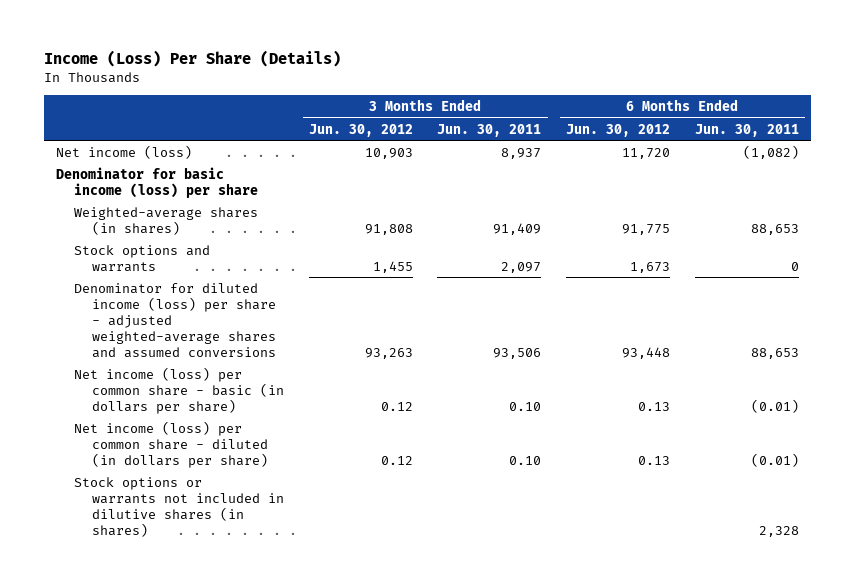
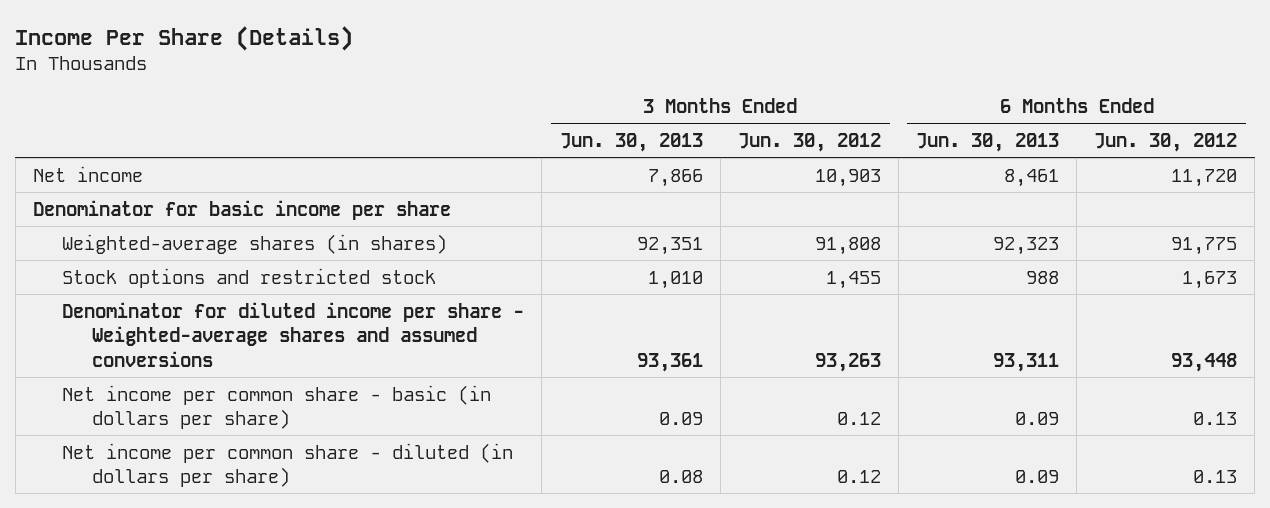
[44,50,342,68] Income (Loss) Per Share (Details) -> [15,25,354,51] Income Per Share (Details)
[437,123,542,137] Jun. 30, 2011 -> none
[694,123,799,137] Jun. 30, 2011 -> none
none -> [559,132,703,152] Jun. 30, 2013
none -> [915,132,1059,152] Jun. 30, 2013
[56,144,193,159] Net income (loss) -> [32,165,143,182] Net income
[56,166,259,198] Denominator for basic income (loss) per share -> [32,199,451,220] Denominator for basic income per share
[74,476,285,537] Stock options or warrants not included in dilutive shares (in shares) -> none
[74,244,211,272] Stock options and warrants -> [62,267,437,288] Stock options and restricted stock
[74,282,277,358] Denominator for diluted income (loss) per share - adjusted weighted-average shares and assumed conversions -> [62,301,525,367] Denominator for diluted income per share - Weighted-average shares and assumed conversions
[74,366,285,414] Net income (loss) per common share - basic (in dollars per share) -> [62,384,492,430] Net income per common share - basic (in dollars per share)
[74,420,269,468] Net income (loss) per common share - diluted (in dollars per share) -> [62,442,514,488] Net income per common share - diluted (in dollars per share)

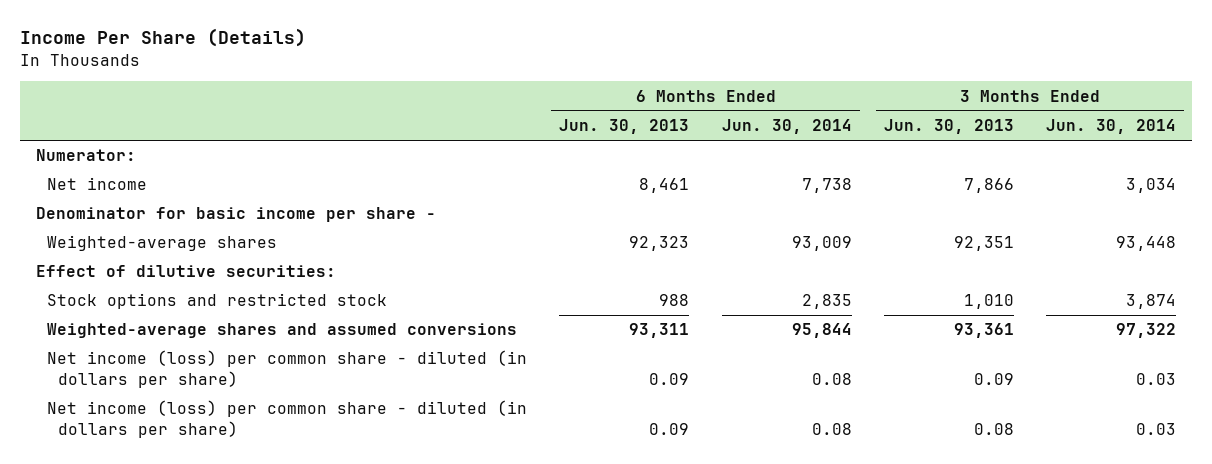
[737,132,881,152] Jun. 30, 2012 -> none
[1094,132,1238,152] Jun. 30, 2012 -> none
none -> [721,119,852,135] Jun. 30, 2014
none -> [1046,119,1177,135] Jun. 30, 2014
none -> [36,149,137,162] Numerator:
[32,199,451,220] Denominator for basic income per share -> [36,207,437,223] Denominator for basic income per share -
[62,233,448,254] Weighted-average shares (in shares) -> [47,235,278,252] Weighted-average shares
none -> [36,265,337,278] Effect of dilutive securities:
[62,301,525,367] Denominator for diluted income per share - Weighted-average shares and assumed conversions -> [47,323,518,339] Weighted-average shares and assumed conversions
[62,384,492,430] Net income per common share - basic (in dollars per share) -> [47,350,528,388] Net income (loss) per common share - diluted (in dollars per share)
[62,442,514,488] Net income per common share - diluted (in dollars per share) -> [47,400,528,438] Net income (loss) per common share - diluted (in dollars per share)

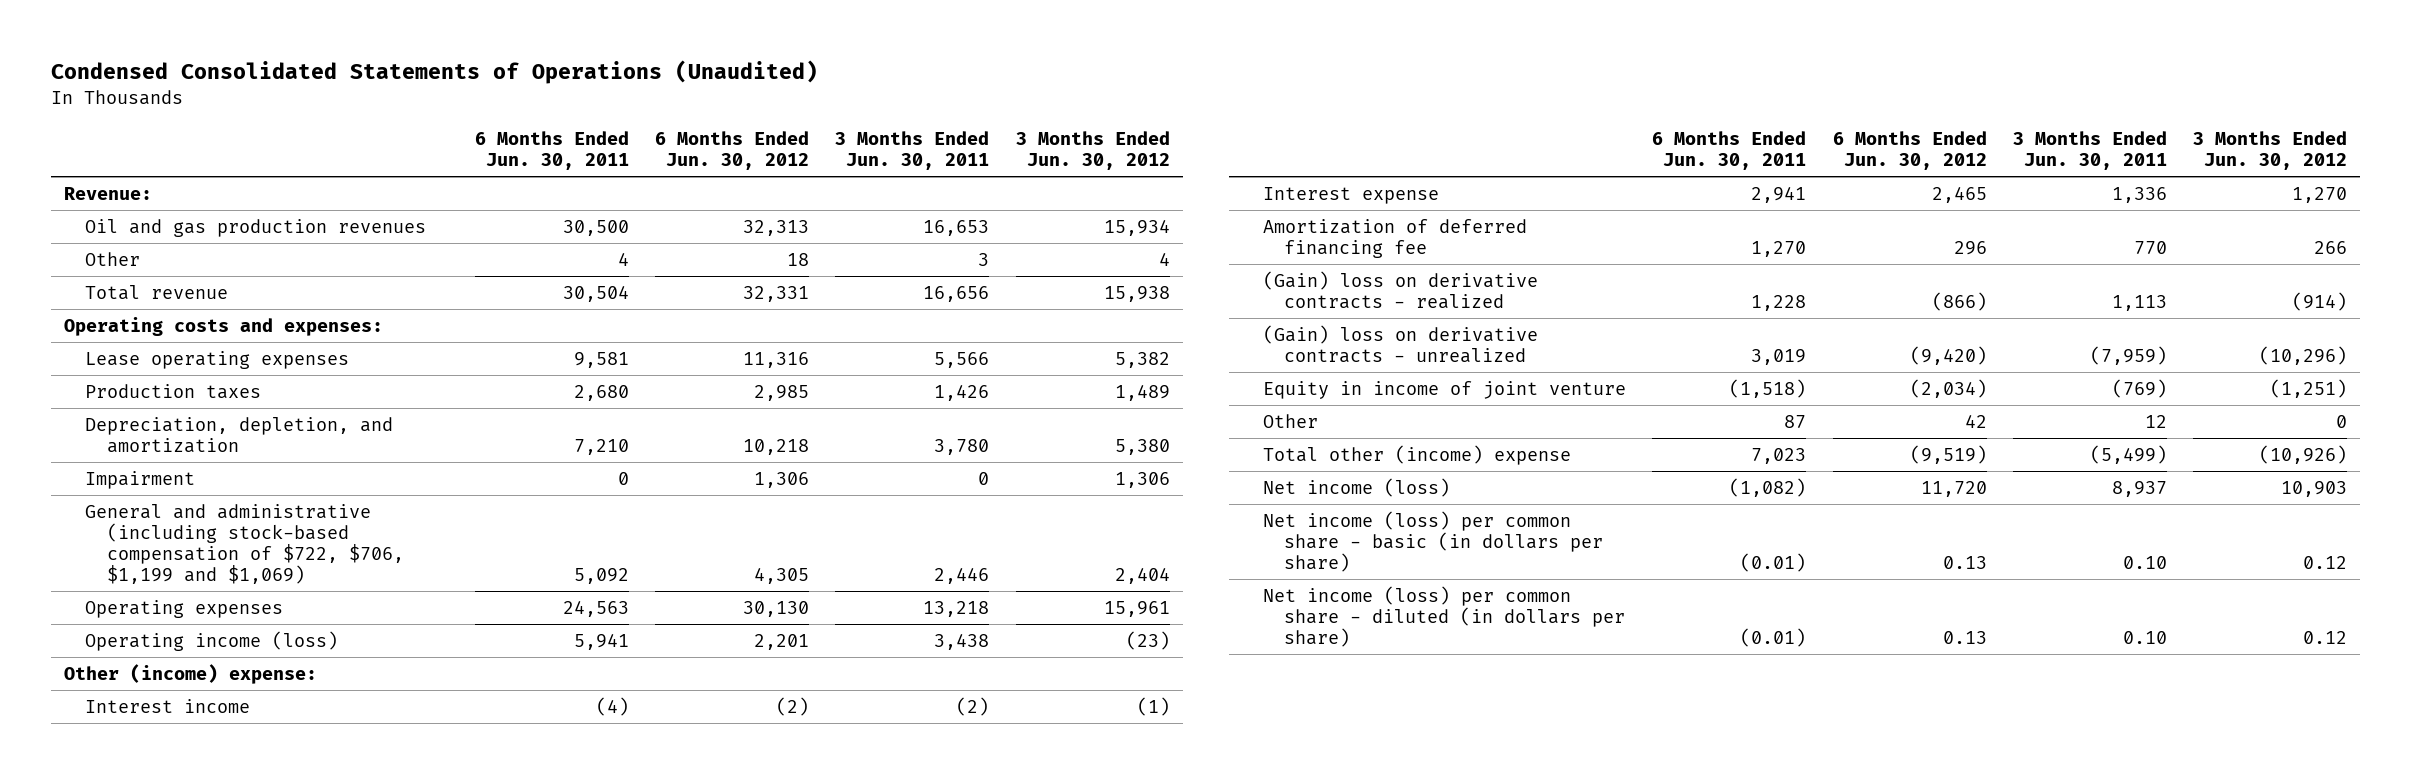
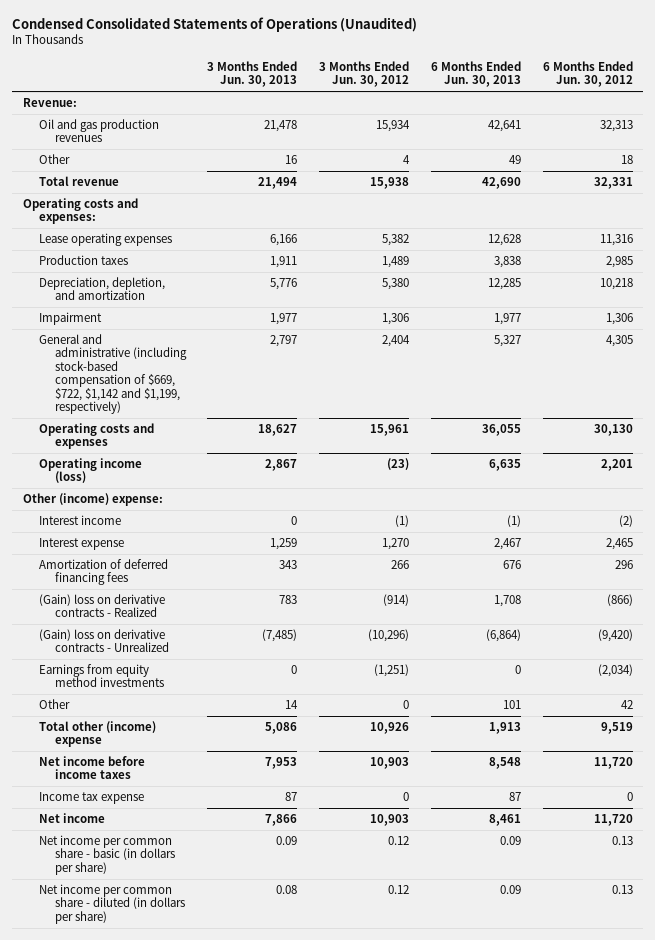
[474,131,629,171] 6 Months Ended Jun. 30, 2011 -> none
[835,131,990,171] 3 Months Ended Jun. 30, 2011 -> none
none -> [207,60,298,88] 3 Months Ended Jun. 30, 2013
none -> [430,60,521,88] 6 Months Ended Jun. 30, 2013
[85,503,404,585] General and administrative (including stock-based compensation of $722, $706, $1,199 and $1,069) -> [38,334,187,414] General and administrative (including stock-based compensation of $669, $722, $1,142 and $1,199, respectively)
[85,599,284,618] Operating expenses -> [38,423,154,450] Operating costs and expenses
[1262,218,1527,259] Amortization of deferred financing fee -> [38,559,168,586] Amortization of deferred financing fees
[1262,270,1538,310] (Gain) loss on derivative contracts - realized -> [38,594,165,618] (Gain) loss on derivative contracts - Realized
[1262,324,1538,364] (Gain) loss on derivative contracts - unrealized -> [38,629,169,653] (Gain) loss on derivative contracts - Unrealized
[1262,380,1626,399] Equity in income of joint venture -> [38,664,164,688] Earnings from equity method investments
[1909,444,1987,464] (9,519) -> [600,722,633,735] 9,519
[2259,444,2348,464] (10,926) -> [370,722,410,735] 10,926
none -> [38,756,145,780] Net income before income taxes
none -> [38,792,144,805] Income tax expense
[1262,477,1450,497] Net income (loss) -> [38,813,105,824] Net income
[1262,510,1604,573] Net income (loss) per common share - basic (in dollars per share) -> [38,835,175,875] Net income per common share - basic (in dollars per share)
[1262,585,1626,648] Net income (loss) per common share - diluted (in dollars per share) -> [38,884,185,924] Net income per common share - diluted (in dollars per share)

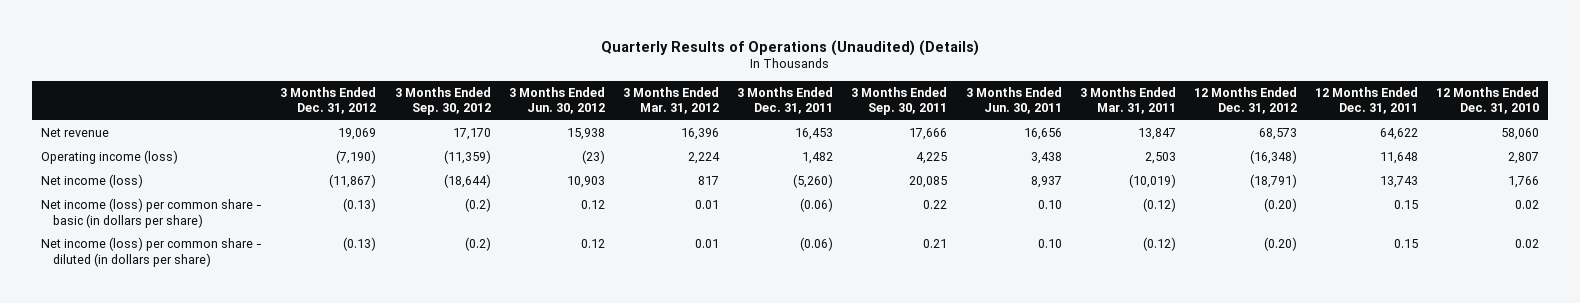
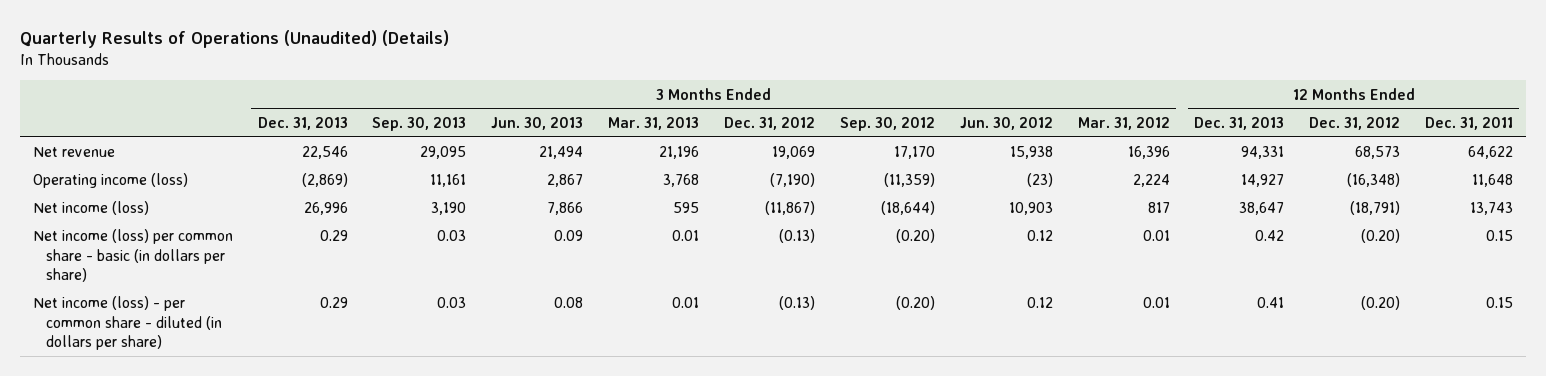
[737,87,834,115] 3 Months Ended Dec. 31, 2011 -> none
[851,87,948,116] 3 Months Ended Sep. 30, 2011 -> none
[965,87,1062,115] 3 Months Ended Jun. 30, 2011 -> none
[1079,87,1176,115] 3 Months Ended Mar. 31, 2011 -> none
[1436,87,1540,115] 12 Months Ended Dec. 31, 2010 -> none
none -> [257,116,348,130] Dec. 31, 2013
none -> [372,116,467,131] Sep. 30, 2013
none -> [491,116,584,130] Jun. 30, 2013
none -> [608,116,700,130] Mar. 31, 2013
none -> [1194,116,1285,130] Dec. 31, 2013
[464,198,491,213] (0.2) -> [895,229,935,244] (0.20)
[41,237,263,267] Net income (loss) per common share - diluted (in dollars per share) -> [32,296,222,350] Net income (loss) - per common share - diluted (in dollars per share)
[464,237,491,252] (0.2) -> [895,296,935,311] (0.20)

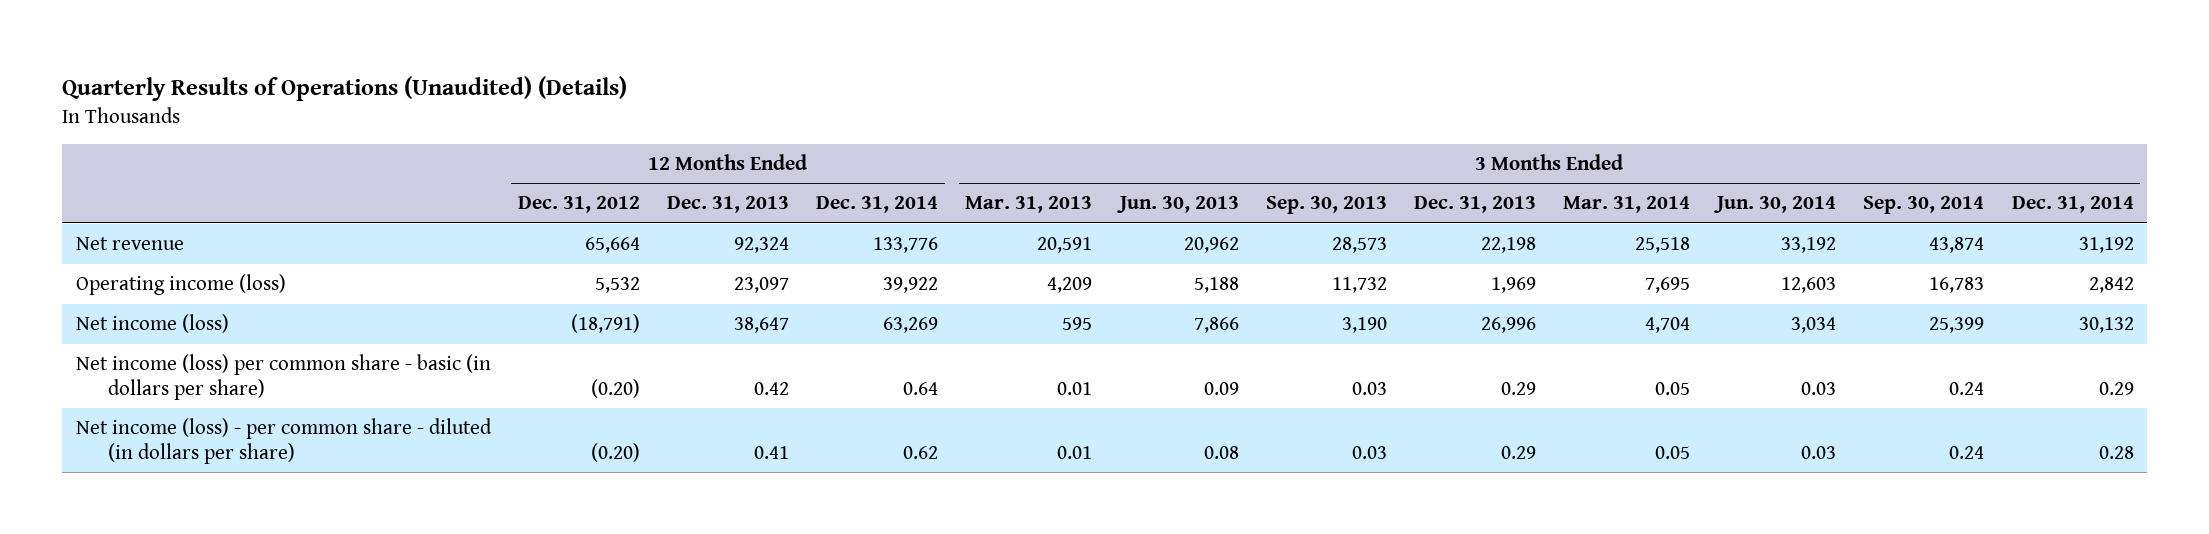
[724,116,816,130] Dec. 31, 2012 -> none
[839,116,935,131] Sep. 30, 2012 -> none
[959,116,1053,130] Jun. 30, 2012 -> none
[1077,116,1170,130] Mar. 31, 2012 -> none
[1425,116,1514,130] Dec. 31, 2011 -> none
none -> [816,196,939,214] Dec. 31, 2014
none -> [1563,196,1691,214] Mar. 31, 2014
none -> [1714,196,1837,214] Jun. 30, 2014
none -> [1863,196,1985,215] Sep. 30, 2014
none -> [2011,196,2134,214] Dec. 31, 2014
[301,146,348,160] 22,546 -> [1480,237,1536,254] 22,198
[420,146,467,160] 29,095 -> [1331,237,1387,254] 28,573
[539,146,584,160] 21,494 -> [1183,237,1239,254] 20,962
[659,146,700,160] 21,196 -> [1037,237,1093,254] 20,591
[1241,146,1285,160] 94,331 -> [734,237,790,254] 92,324
[1355,146,1401,160] 68,573 -> [584,237,640,254] 65,664
[301,173,348,188] (2,869) -> [1490,277,1536,294] 1,969
[430,174,467,188] 11,161 -> [1331,277,1387,294] 11,732
[547,174,584,188] 2,867 -> [1193,277,1239,294] 5,188
[663,174,700,188] 3,768 -> [1047,277,1093,294] 4,209
[1241,174,1285,188] 14,927 -> [734,277,790,294] 23,097
[1347,173,1401,188] (16,348) -> [594,277,640,294] 5,532

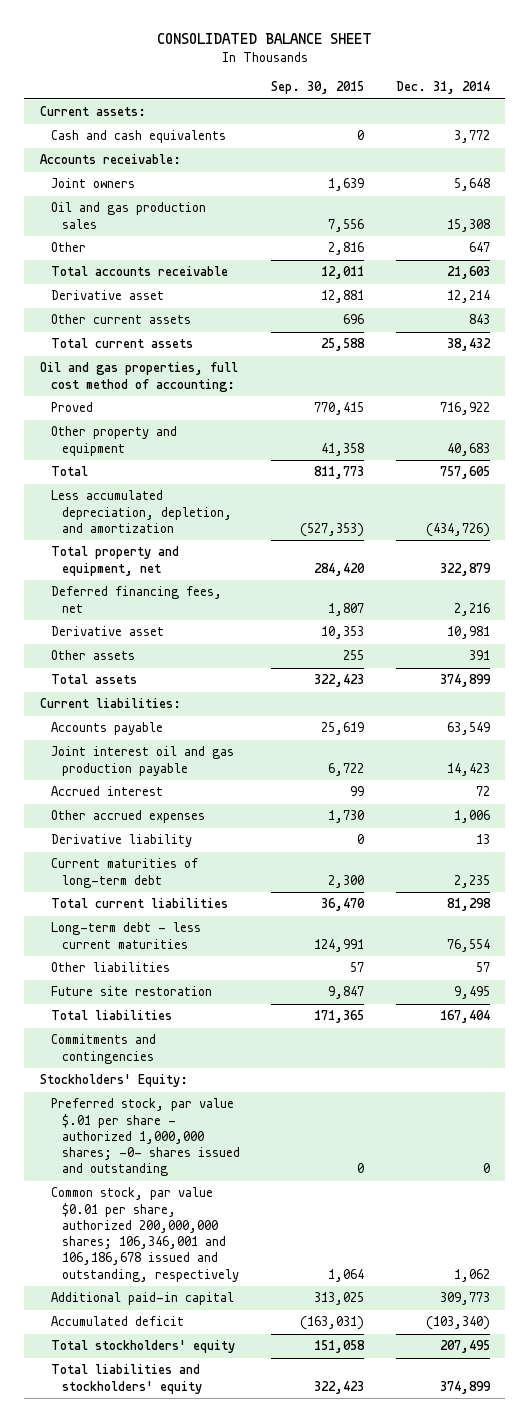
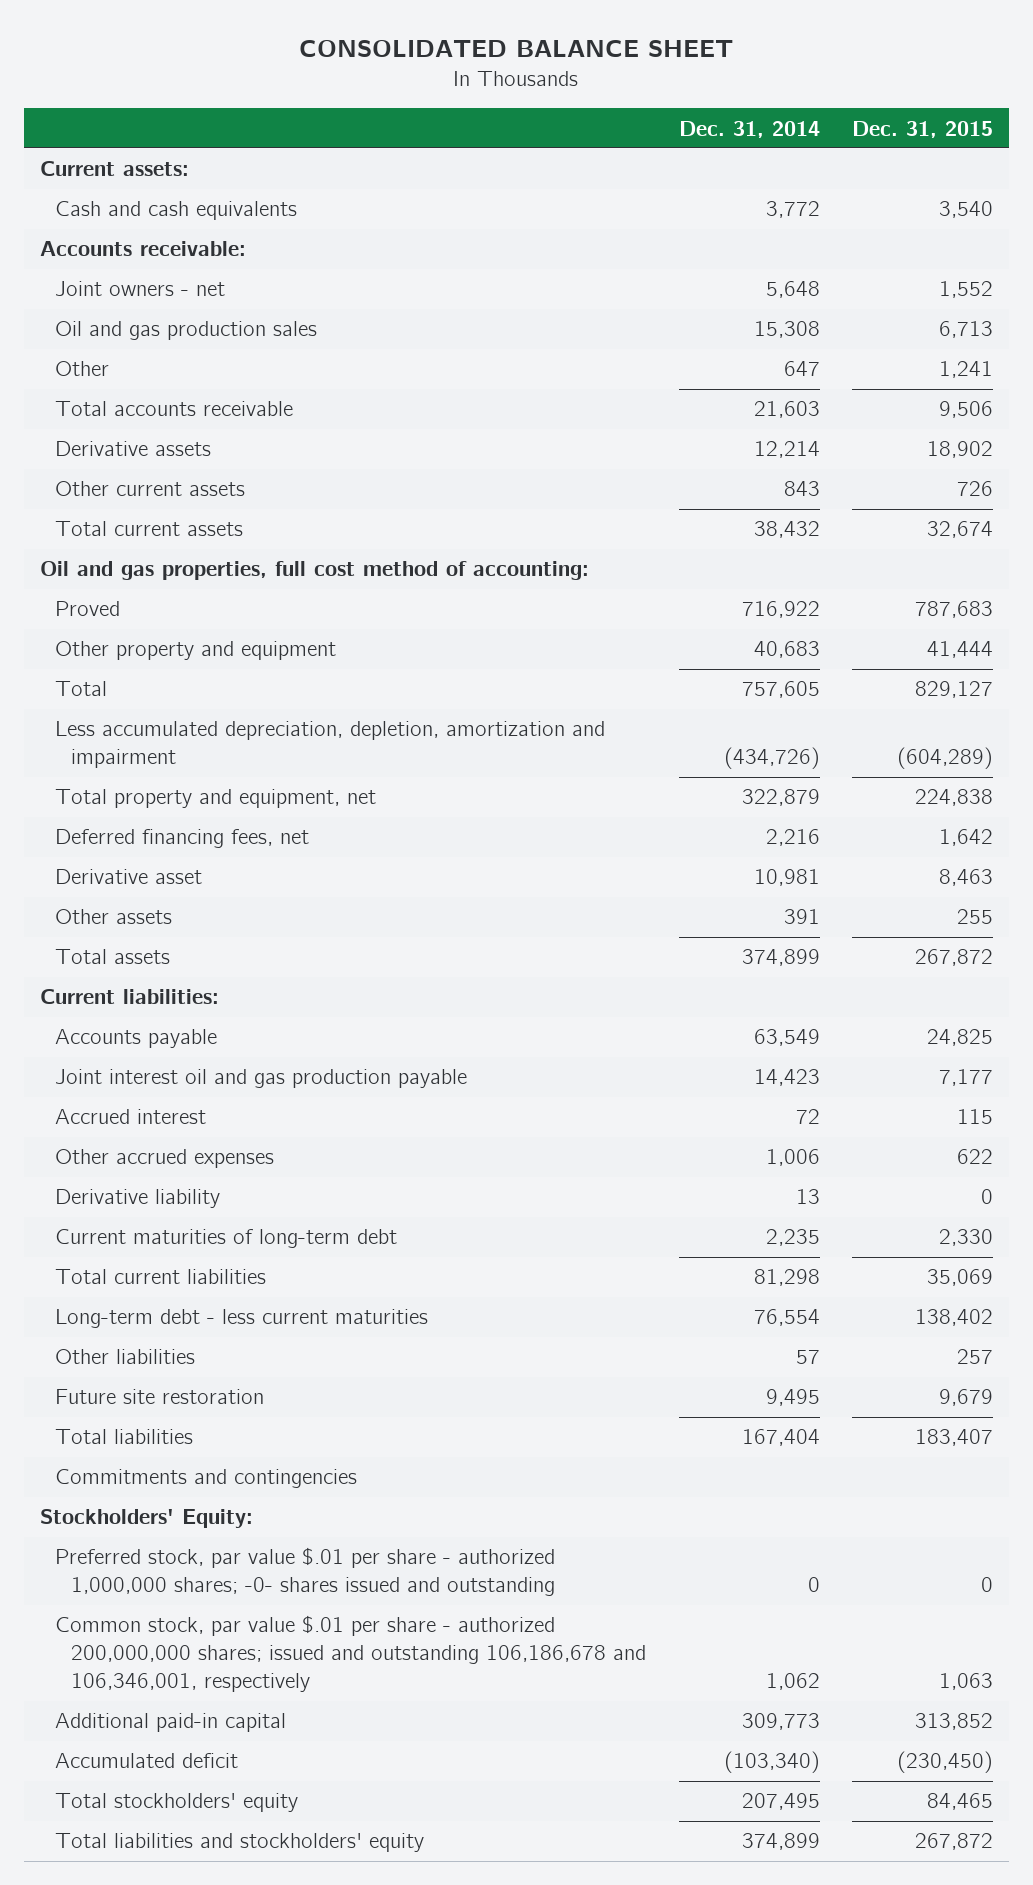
[271,81,365,95] Sep. 30, 2015 -> none
none -> [852,120,994,138] Dec. 31, 2015
[50,178,135,189] Joint owners -> [55,281,226,297] Joint owners - net
[50,290,164,301] Derivative asset -> [55,441,212,457] Derivative assets
[50,490,232,533] Less accumulated depreciation, depletion, and amortization -> [55,721,606,769] Less accumulated depreciation, depletion, amortization and impairment
[50,1187,239,1282] Common stock, par value $0.01 per share, authorized 200,000,000 shares; 106,346,001 and 106,186,678 issued and outstanding, respectively -> [55,1615,647,1693] Common stock, par value $.01 per share - authorized 200,000,000 shares; issued and outstanding 106,186,678 and 106,346,001, respectively

